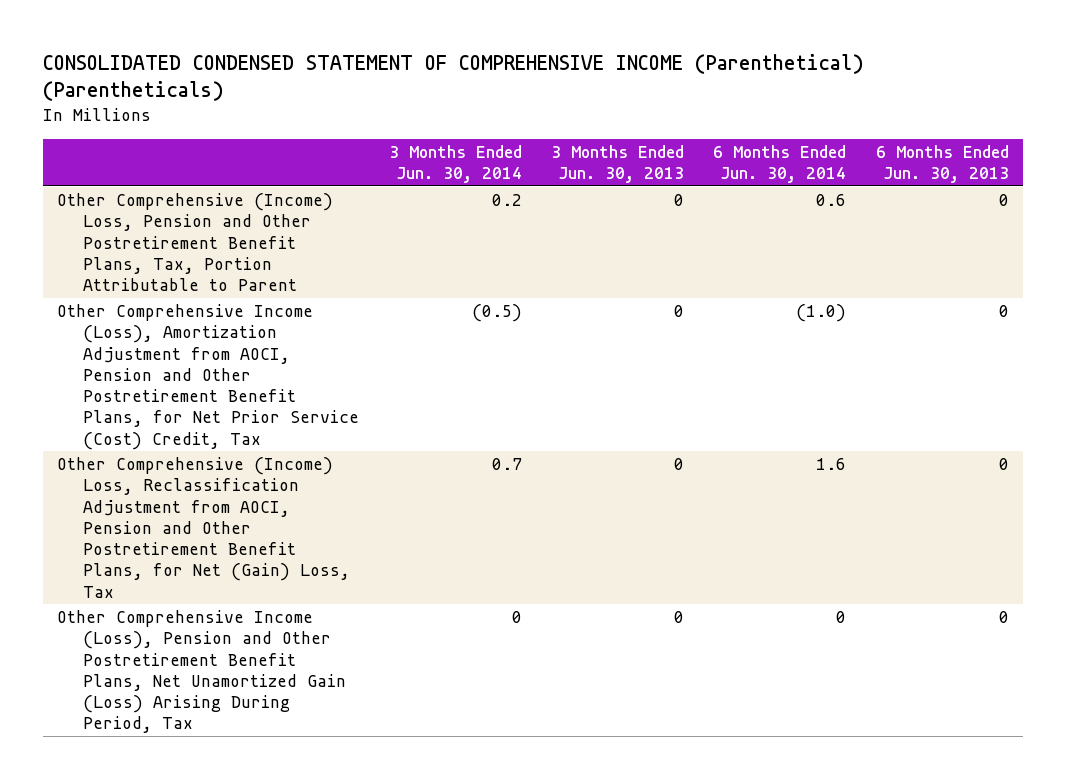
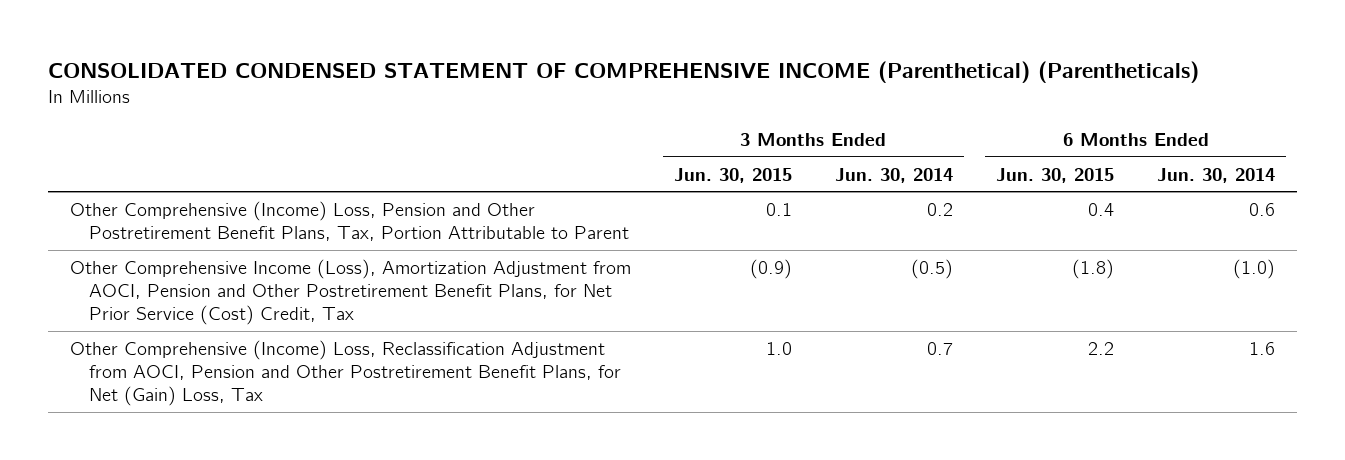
[550,144,684,184] 3 Months Ended Jun. 30, 2013 -> none
[875,144,1009,184] 6 Months Ended Jun. 30, 2013 -> none
none -> [673,167,792,183] Jun. 30, 2015
none -> [996,167,1115,183] Jun. 30, 2015
[57,610,347,734] Other Comprehensive Income (Loss), Pension and Other Postretirement Benefit Plans, Net Unamortized Gain (Loss) Arising During Period, Tax -> none

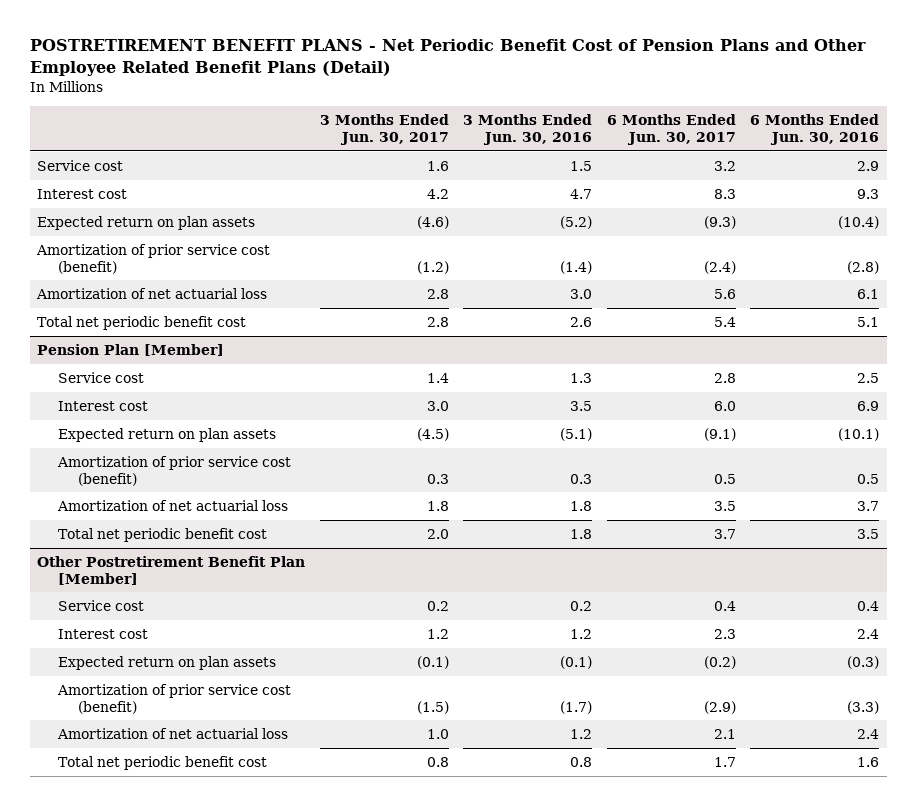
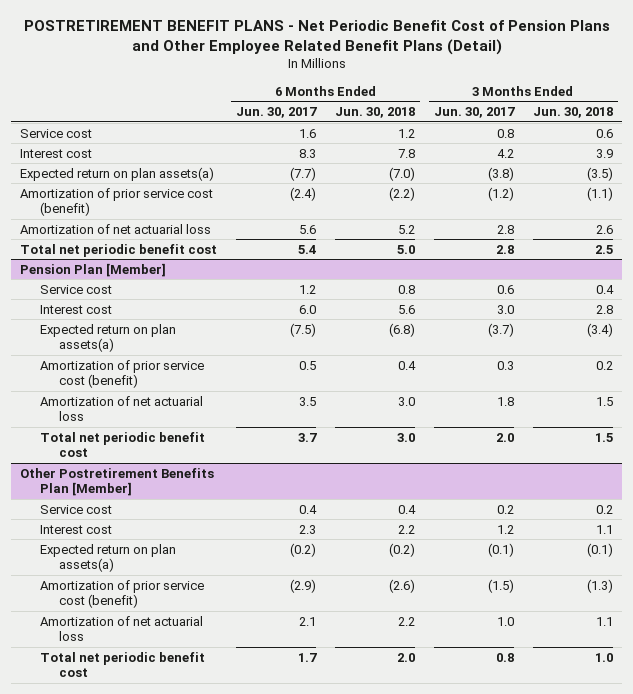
[463,114,593,145] 3 Months Ended Jun. 30, 2016 -> none
[750,114,880,145] 6 Months Ended Jun. 30, 2016 -> none
none -> [335,107,416,119] Jun. 30, 2018
none -> [532,107,613,119] Jun. 30, 2018
[426,160,449,171] 1.6 -> [496,128,514,138] 0.8
[713,160,736,171] 3.2 -> [299,128,317,138] 1.6
[37,215,256,230] Expected return on plan assets -> [20,166,215,181] Expected return on plan assets(a)
[416,215,449,229] (4.6) -> [487,166,514,181] (3.8)
[703,215,736,229] (9.3) -> [290,166,317,181] (7.7)
[426,372,449,383] 1.4 -> [496,284,514,294] 0.6
[713,372,736,383] 2.8 -> [299,284,317,294] 1.2
[57,427,276,442] Expected return on plan assets -> [39,323,176,353] Expected return on plan assets(a)
[416,427,449,441] (4.5) -> [487,322,514,337] (3.7)
[703,427,736,441] (9.1) -> [290,322,317,337] (7.5)
[37,555,306,585] Other Postretirement Benefit Plan [Member] -> [20,467,215,497] Other Postretirement Benefits Plan [Member]
[57,655,276,670] Expected return on plan assets -> [39,543,176,573] Expected return on plan assets(a)

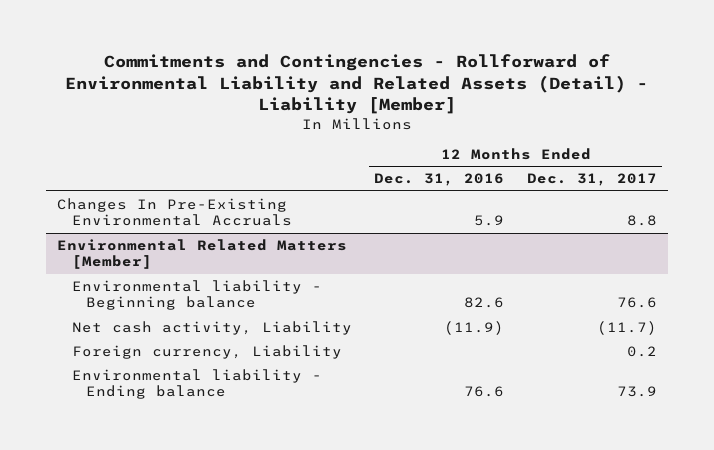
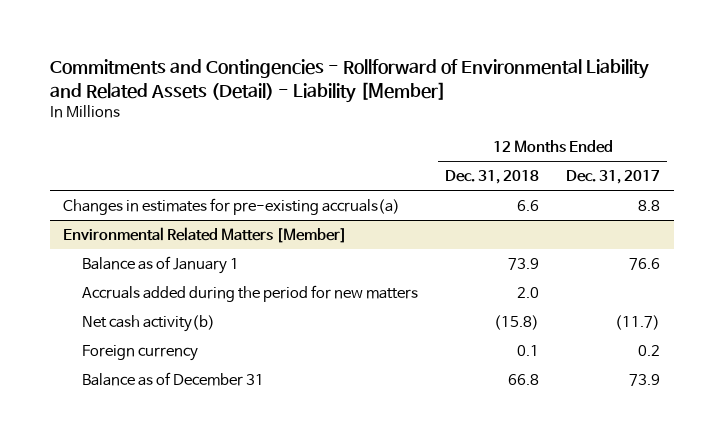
[374,173,505,187] Dec. 31, 2016 -> none
none -> [444,170,539,185] Dec. 31, 2018
[57,197,292,227] Changes In Pre-Existing Environmental Accruals -> [63,197,401,215] Changes in estimates for pre-existing accruals(a)
[71,279,322,311] Environmental liability - Beginning balance -> [81,255,239,274] Balance as of January 1
none -> [81,284,418,302] Accruals added during the period for new matters
[71,320,352,335] Net cash activity, Liability -> [81,314,215,332] Net cash activity(b)
[71,344,342,359] Foreign currency, Liability -> [81,344,198,361] Foreign currency
[71,368,322,400] Environmental liability - Ending balance -> [81,371,264,386] Balance as of December 31

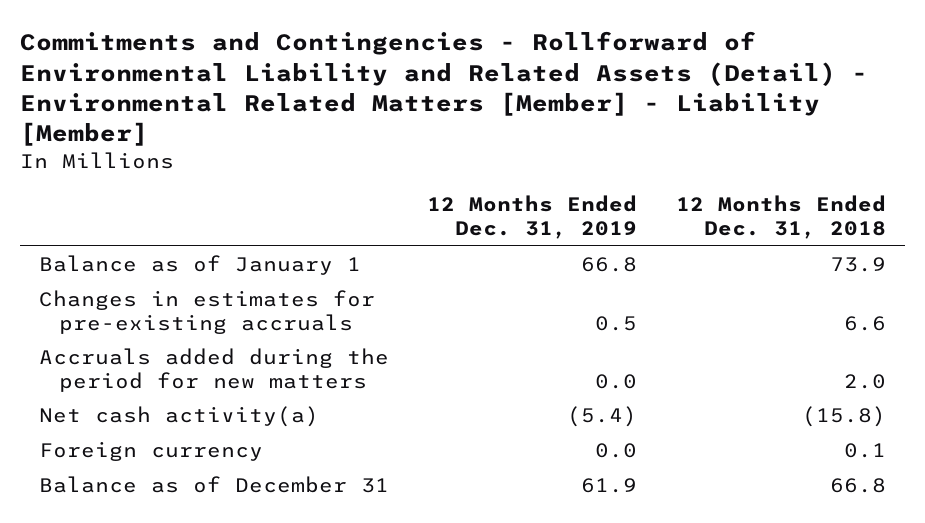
[49,59,649,103] Commitments and Contingencies - Rollforward of Environmental Liability and Related Assets (Detail) - Liability [Member] -> [19,31,868,147] Commitments and Contingencies - Rollforward of Environmental Liability and Related Assets (Detail) - Environmental Related Matters [Member] - Liability [Member]
[566,170,661,185] Dec. 31, 2017 -> none
none -> [427,195,638,239] 12 Months Ended Dec. 31, 2019
[63,197,401,215] Changes in estimates for pre-existing accruals(a) -> none
[63,226,348,243] Environmental Related Matters [Member] -> none
none -> [39,290,376,334] Changes in estimates for pre-existing accruals
[81,314,215,332] Net cash activity(b) -> [39,406,320,428] Net cash activity(a)

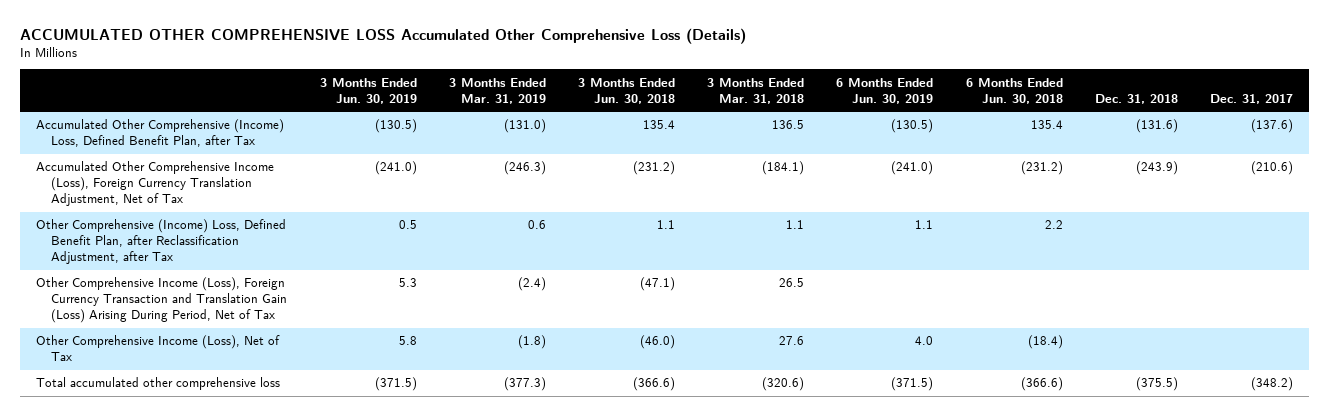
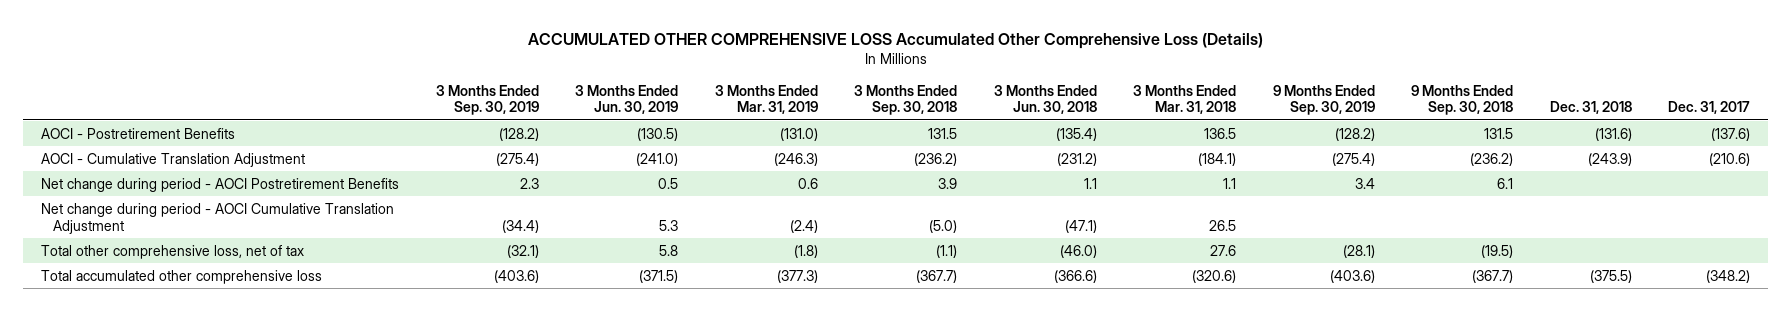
[836,77,934,104] 6 Months Ended Jun. 30, 2019 -> none
[965,77,1063,104] 6 Months Ended Jun. 30, 2018 -> none
none -> [435,84,539,116] 3 Months Ended Sep. 30, 2019
none -> [854,84,958,116] 3 Months Ended Sep. 30, 2018
none -> [1272,84,1375,116] 9 Months Ended Sep. 30, 2019
none -> [1411,84,1514,116] 9 Months Ended Sep. 30, 2018
[35,119,284,148] Accumulated Other Comprehensive (Income) Loss, Defined Benefit Plan, after Tax -> none
none -> [41,127,236,139] AOCI - Postretirement Benefits
[35,161,274,207] Accumulated Other Comprehensive Income (Loss), Foreign Currency Translation Adjustment, Net of Tax -> [41,152,306,167] AOCI - Cumulative Translation Adjustment
[35,219,286,265] Other Comprehensive (Income) Loss, Defined Benefit Plan, after Reclassification Adjustment, after Tax -> [41,177,400,192] Net change during period - AOCI Postretirement Benefits
[35,277,288,324] Other Comprehensive Income (Loss), Foreign Currency Transaction and Translation Gain (Loss) Arising During Period, Net of Tax -> [41,202,395,234] Net change during period - AOCI Cumulative Translation Adjustment
[35,335,280,362] Other Comprehensive Income (Loss), Net of Tax -> [41,244,305,259] Total other comprehensive loss, net of tax

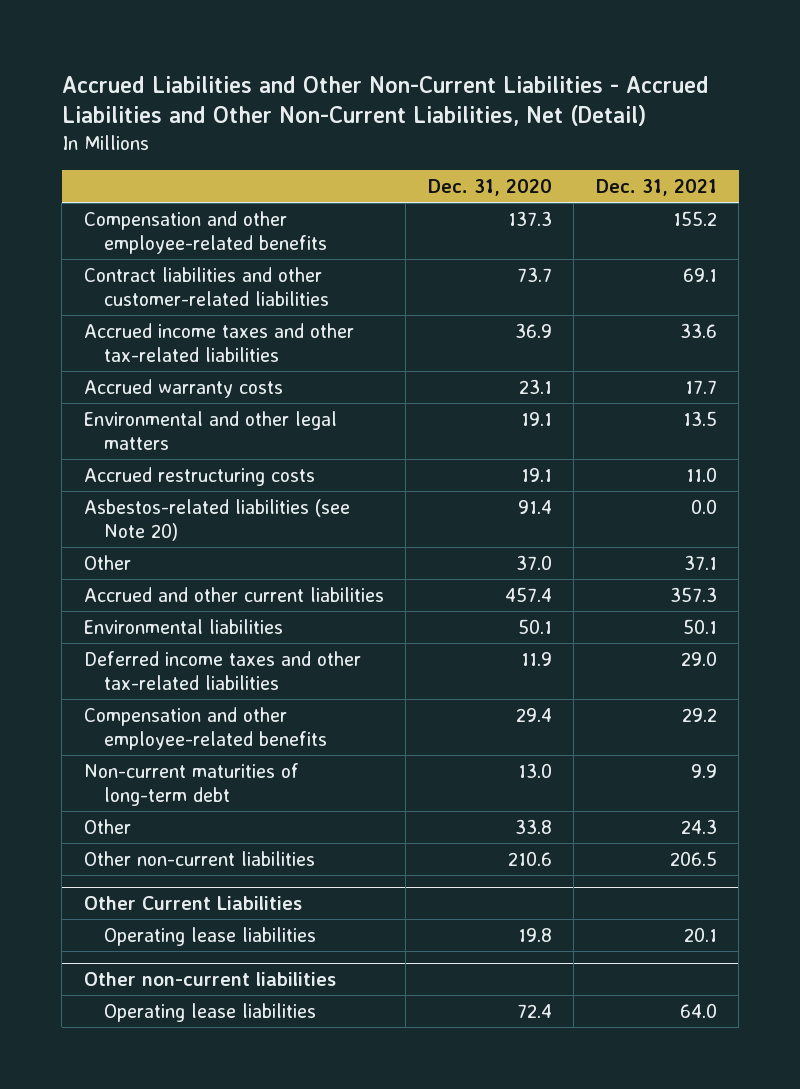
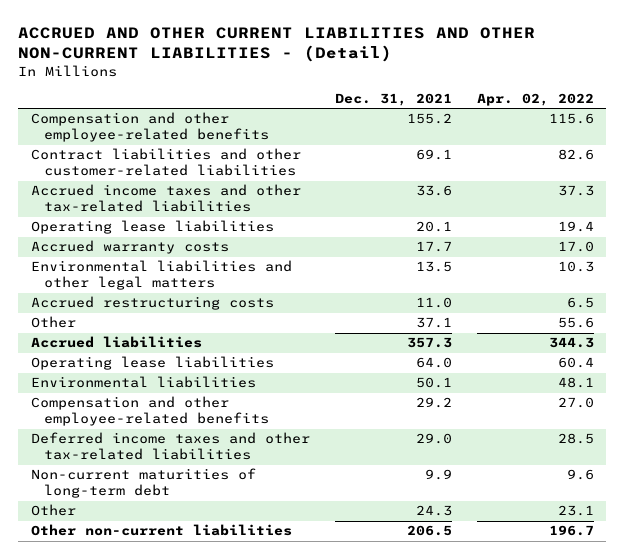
[61,75,709,127] Accrued Liabilities and Other Non-Current Liabilities - Accrued Liabilities and Other Non-Current Liabilities, Net (Detail) -> [18,27,536,63] ACCRUED AND OTHER CURRENT LIABILITIES AND OTHER NON-CURRENT LIABILITIES - (Detail)
[427,178,552,196] Dec. 31, 2020 -> none
none -> [476,92,594,106] Apr. 02, 2022
none -> [30,220,274,235] Operating lease liabilities
[83,410,337,451] Environmental and other legal matters -> [30,260,292,291] Environmental liabilities and other legal matters
[83,498,350,542] Asbestos-related liabilities (see Note 20) -> none
[83,586,384,602] Accrued and other current liabilities -> [30,336,202,349] Accrued liabilities
none -> [30,356,274,371] Operating lease liabilities
[83,650,361,691] Deferred income taxes and other tax-related liabilities -> [30,432,310,461] Deferred income taxes and other tax-related liabilities
[83,895,302,910] Other Current Liabilities -> none
[103,926,316,946] Operating lease liabilities -> none
[83,971,336,986] Other non-current liabilities -> none
[103,1002,316,1022] Operating lease liabilities -> none

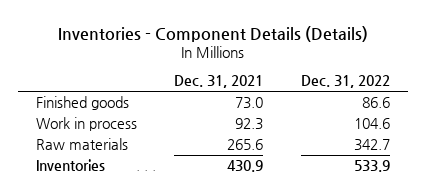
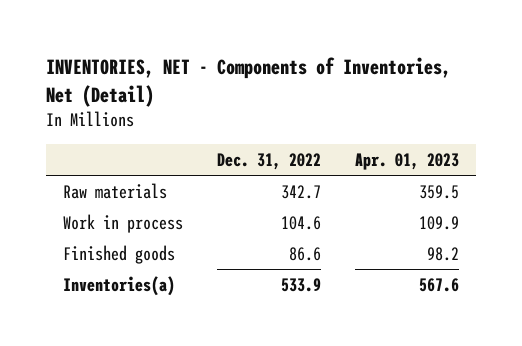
[57,25,368,42] Inventories - Component Details (Details) -> [46,57,452,108] INVENTORIES, NET - Components of Inventories, Net (Detail)
[174,75,264,89] Dec. 31, 2021 -> none
none -> [354,153,459,171] Apr. 01, 2023
[36,117,138,132] Work in process -> [63,213,184,233] Work in process
[36,96,130,111] Finished goods -> [63,244,176,264] Finished goods
[36,159,106,172] Inventories -> [63,275,176,296] Inventories(a)

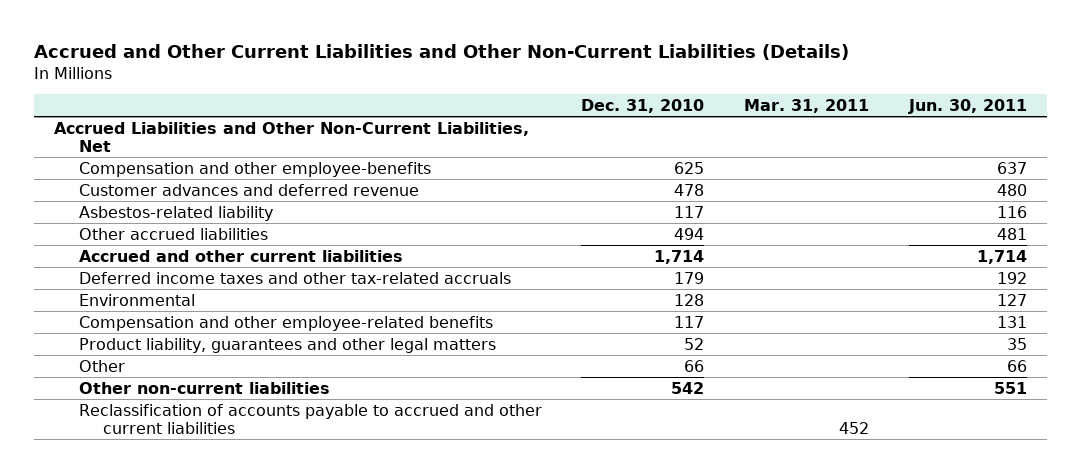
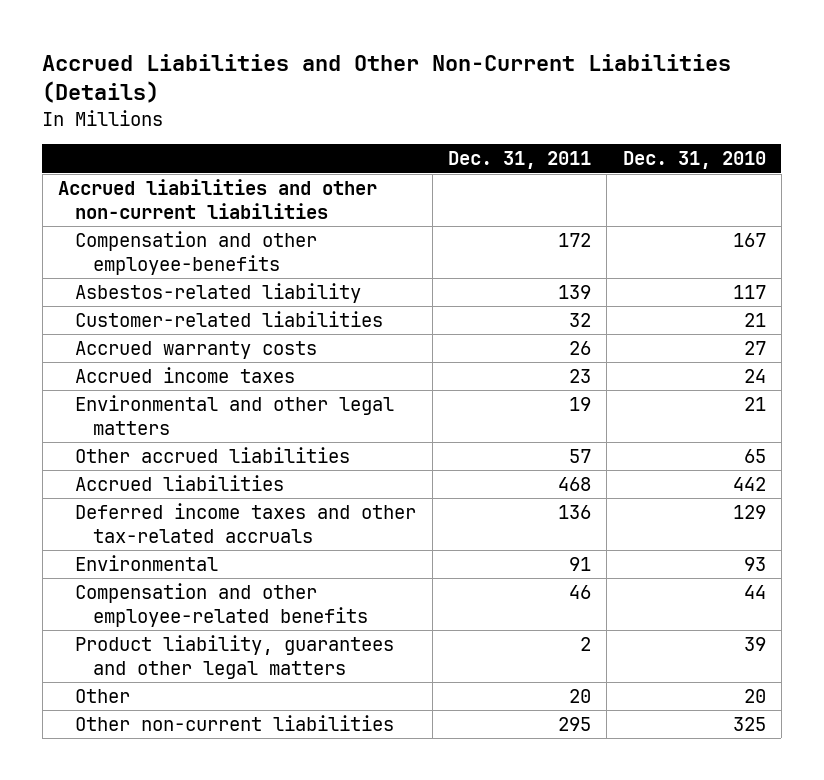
[34,44,850,61] Accrued and Other Current Liabilities and Other Non-Current Liabilities (Details) -> [42,54,732,104] Accrued Liabilities and Other Non-Current Liabilities (Details)
[744,98,870,113] Mar. 31, 2011 -> none
[908,98,1028,114] Jun. 30, 2011 -> none
none -> [447,151,591,170] Dec. 31, 2011
[78,183,419,196] Customer advances and deferred revenue -> none
[54,121,530,152] Accrued Liabilities and Other Non-Current Liabilities, Net -> [58,179,378,219] Accrued liabilities and other non-current liabilities
[674,161,705,174] 625 -> [732,233,766,248] 167
[78,249,403,262] Accrued and other current liabilities -> none
[78,403,542,434] Reclassification of accounts payable to accrued and other current liabilities -> none
none -> [75,311,384,328] Customer-related liabilities
none -> [75,341,318,360] Accrued warranty costs
none -> [75,367,296,384] Accrued income taxes
none -> [75,395,395,435] Environmental and other legal matters
[674,227,705,240] 494 -> [743,449,766,464] 65
none -> [75,475,285,492] Accrued liabilities
[674,271,705,284] 179 -> [732,505,766,520] 129
[674,293,705,306] 128 -> [743,557,766,572] 93
[674,315,705,328] 117 -> [743,585,766,600] 44
[684,337,705,350] 52 -> [743,637,766,652] 39
[684,359,705,372] 66 -> [743,689,766,704] 20
[671,381,705,394] 542 -> [732,717,766,732] 325

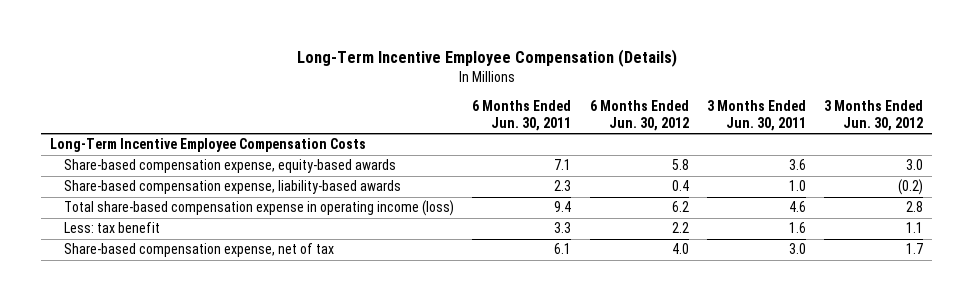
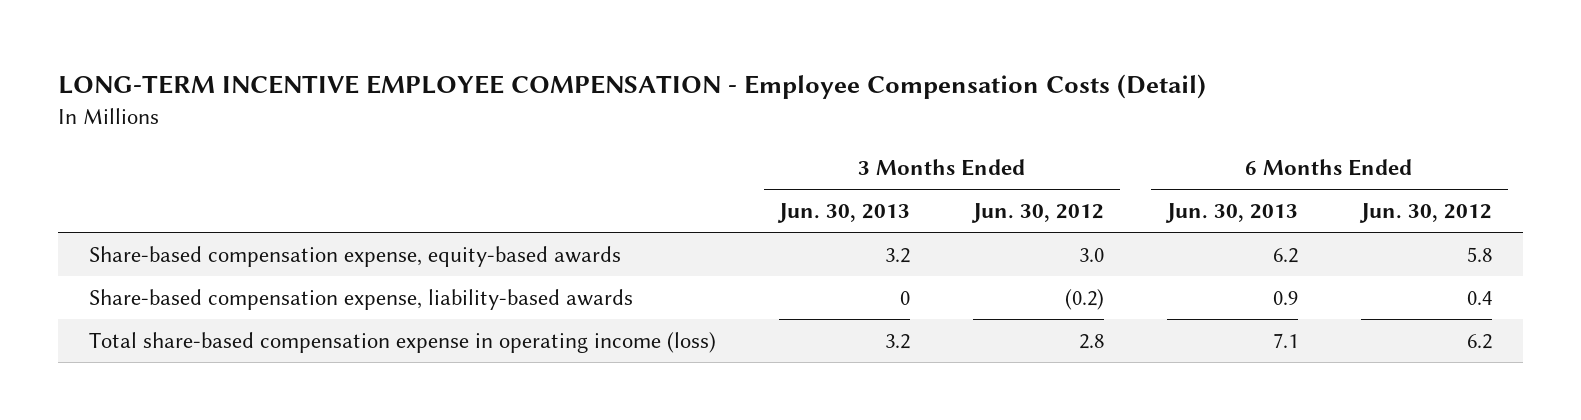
[296,48,677,67] Long-Term Incentive Employee Compensation (Details) -> [57,74,1206,100] LONG-TERM INCENTIVE EMPLOYEE COMPENSATION - Employee Compensation Costs (Detail)
[472,99,572,131] 6 Months Ended Jun. 30, 2011 -> none
[706,99,806,131] 3 Months Ended Jun. 30, 2011 -> none
none -> [777,203,911,224] Jun. 30, 2013
none -> [1165,203,1299,224] Jun. 30, 2013
[50,138,367,153] Long-Term Incentive Employee Compensation Costs -> none
[64,222,161,234] Less: tax benefit -> none
[64,243,335,258] Share-based compensation expense, net of tax -> none

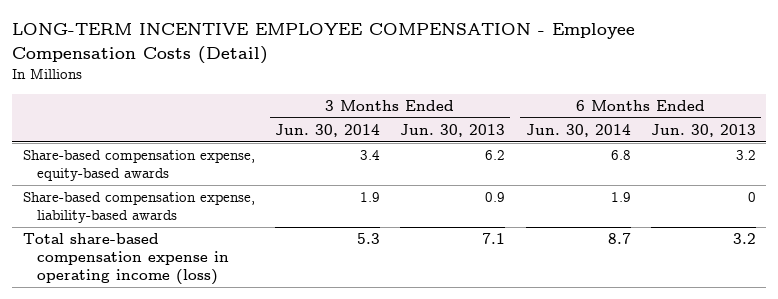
[971,203,1105,224] Jun. 30, 2012 -> none
[1358,203,1492,224] Jun. 30, 2012 -> none
none -> [274,123,380,137] Jun. 30, 2014
none -> [525,123,631,137] Jun. 30, 2014
[885,247,911,263] 3.2 -> [485,150,506,161] 6.2
[1273,247,1299,263] 6.2 -> [735,150,756,161] 3.2
[900,290,911,305] 0 -> [485,192,506,203] 0.9
[1273,290,1299,305] 0.9 -> [747,192,756,203] 0
[885,333,911,349] 3.2 -> [482,233,506,245] 7.1
[1273,332,1299,348] 7.1 -> [732,233,756,245] 3.2

